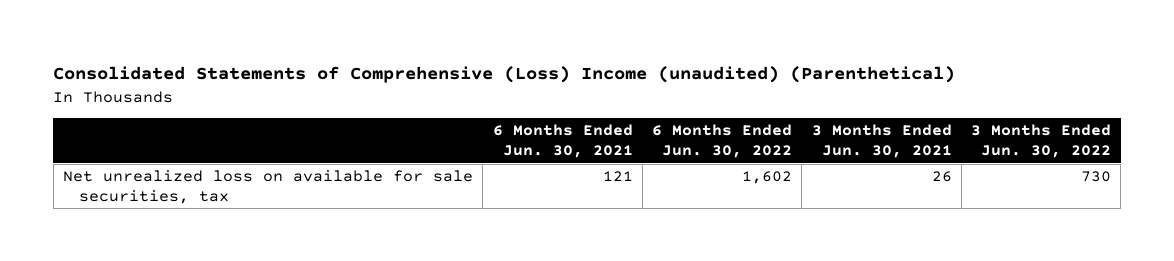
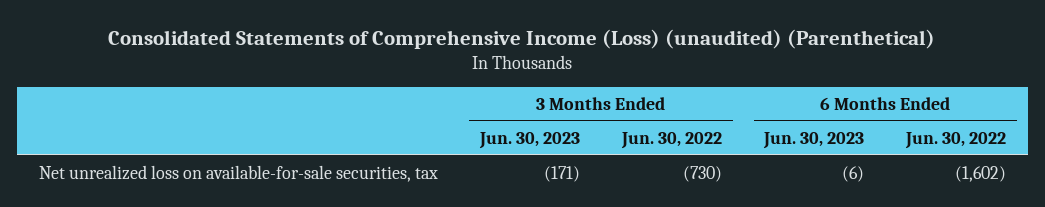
[53,66,956,84] Consolidated Statements of Comprehensive (Loss) Income (unaudited) (Parenthetical) -> [108,29,936,50] Consolidated Statements of Comprehensive Income (Loss) (unaudited) (Parenthetical)
[492,124,633,159] 6 Months Ended Jun. 30, 2021 -> none
[811,124,952,159] 3 Months Ended Jun. 30, 2021 -> none
none -> [478,131,580,149] Jun. 30, 2023
none -> [763,131,865,149] Jun. 30, 2023
[63,169,474,205] Net unrealized loss on available for sale securities, tax -> [38,165,438,183] Net unrealized loss on available-for-sale securities, tax
[742,170,793,184] 1,602 -> [955,166,1007,183] (1,602)
[1081,170,1112,182] 730 -> [682,166,722,183] (730)

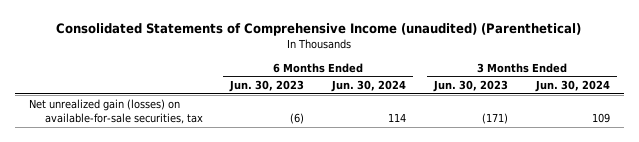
[108,29,936,50] Consolidated Statements of Comprehensive Income (Loss) (unaudited) (Parenthetical) -> [56,22,582,36] Consolidated Statements of Comprehensive Income (unaudited) (Parenthetical)
[620,131,722,149] Jun. 30, 2022 -> none
[905,131,1007,149] Jun. 30, 2022 -> none
none -> [331,79,407,92] Jun. 30, 2024
none -> [534,79,610,92] Jun. 30, 2024
[38,165,438,183] Net unrealized loss on available-for-sale securities, tax -> [29,98,203,124] Net unrealized gain (losses) on available-for-sale securities, tax

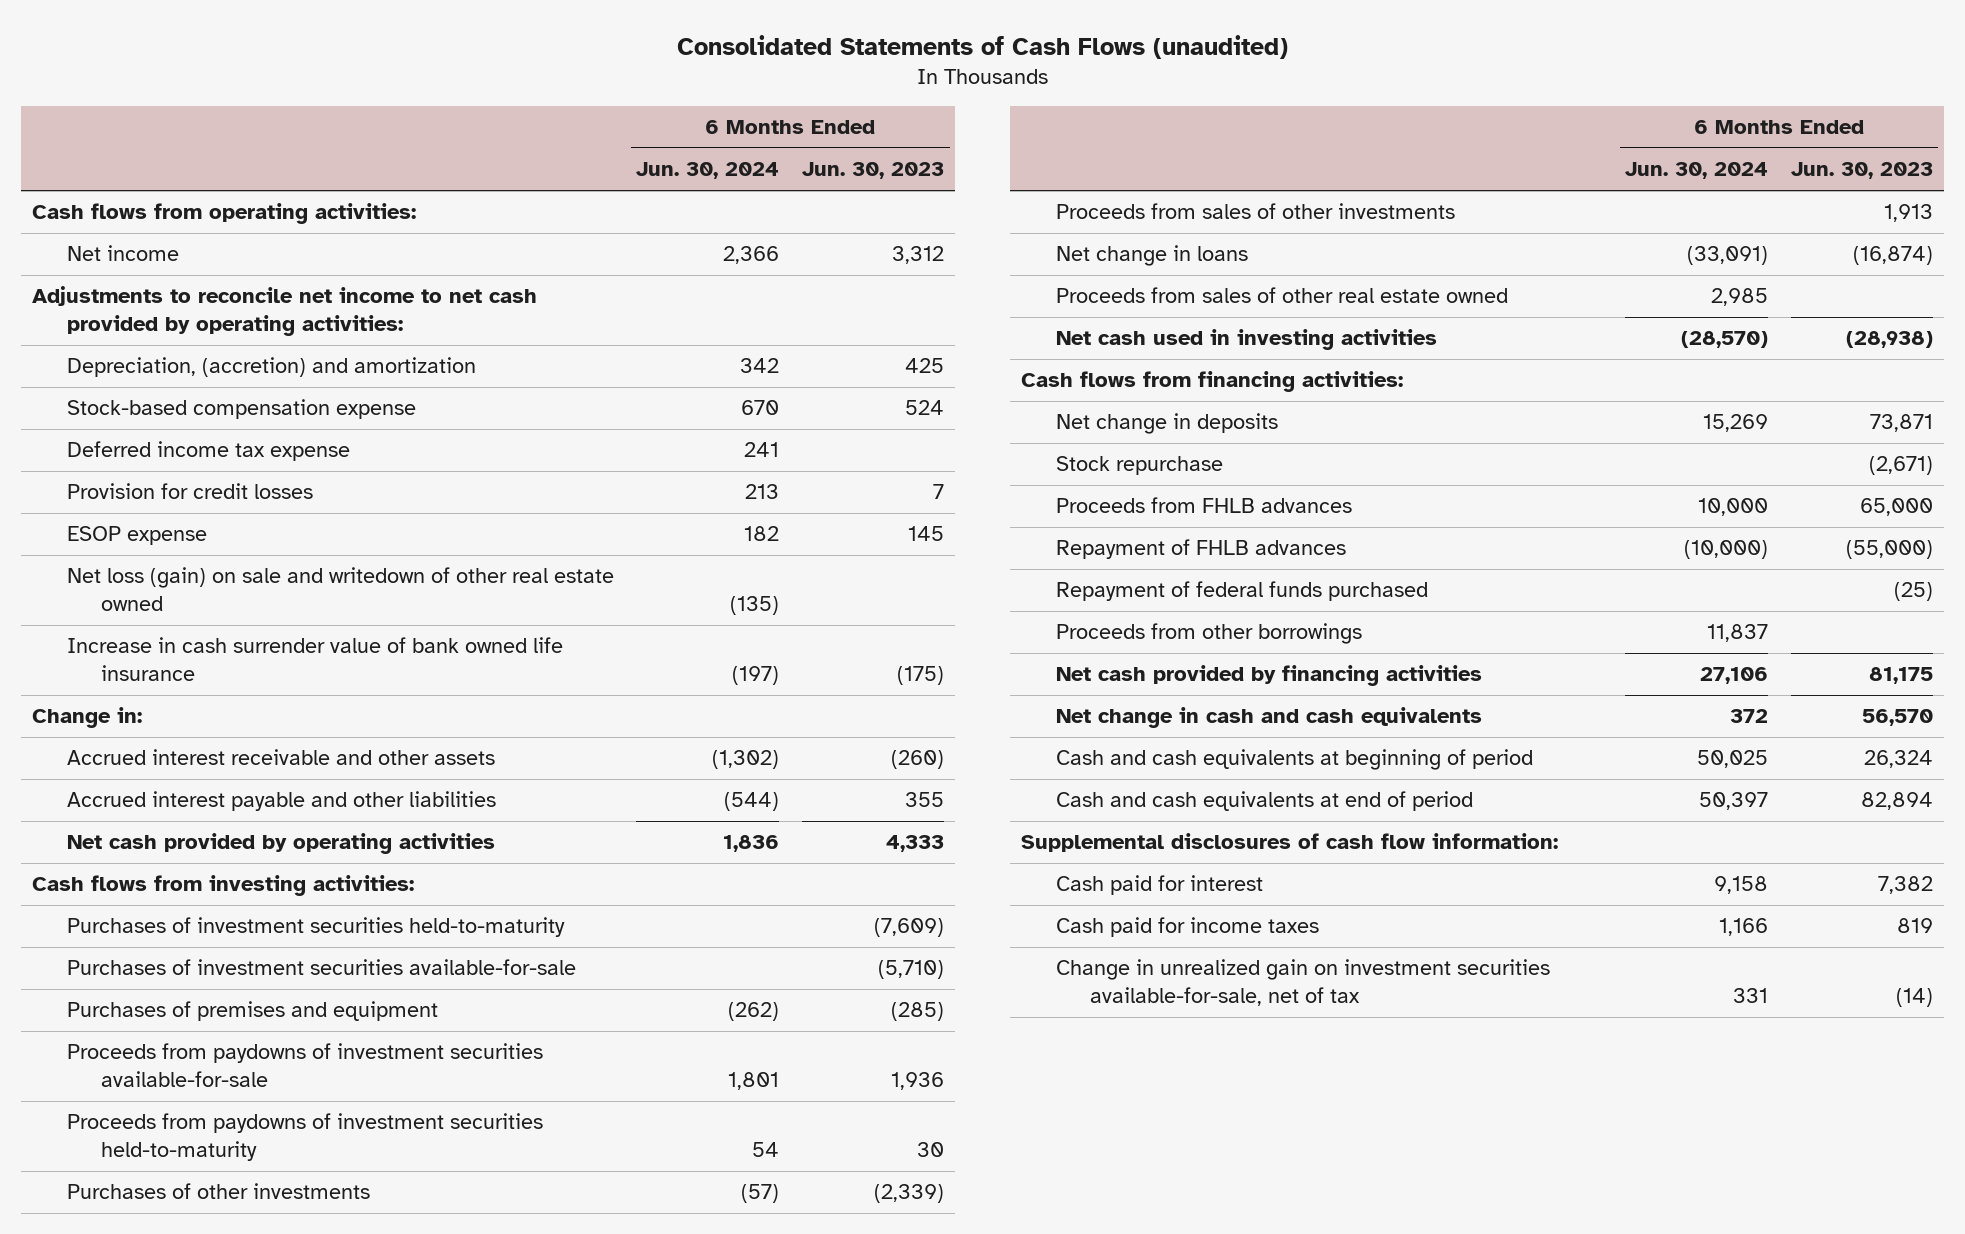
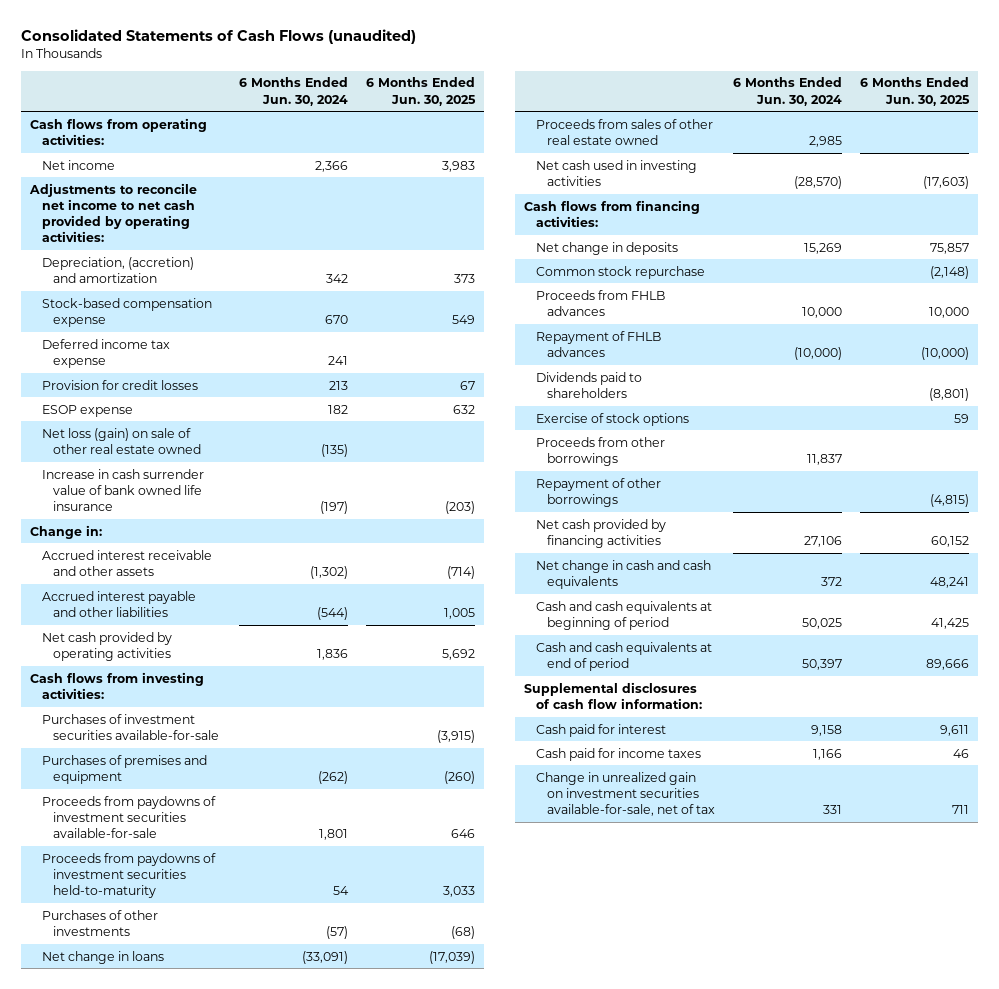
[802,162,945,180] Jun. 30, 2023 -> none
none -> [365,77,476,106] 6 Months Ended Jun. 30, 2025
[66,567,614,612] Net loss (gain) on sale and writedown of other real estate owned -> [41,427,201,454] Net loss (gain) on sale of other real estate owned
[66,917,565,938] Purchases of investment securities held-to-maturity -> none
[1055,203,1455,220] Proceeds from sales of other investments -> none
[1055,456,1223,476] Stock repurchase -> [535,265,705,279] Common stock repurchase
[1055,581,1428,602] Repayment of federal funds purchased -> none
none -> [535,371,642,398] Dividends paid to shareholders
none -> [535,412,689,426] Exercise of stock options
none -> [535,477,661,507] Repayment of other borrowings

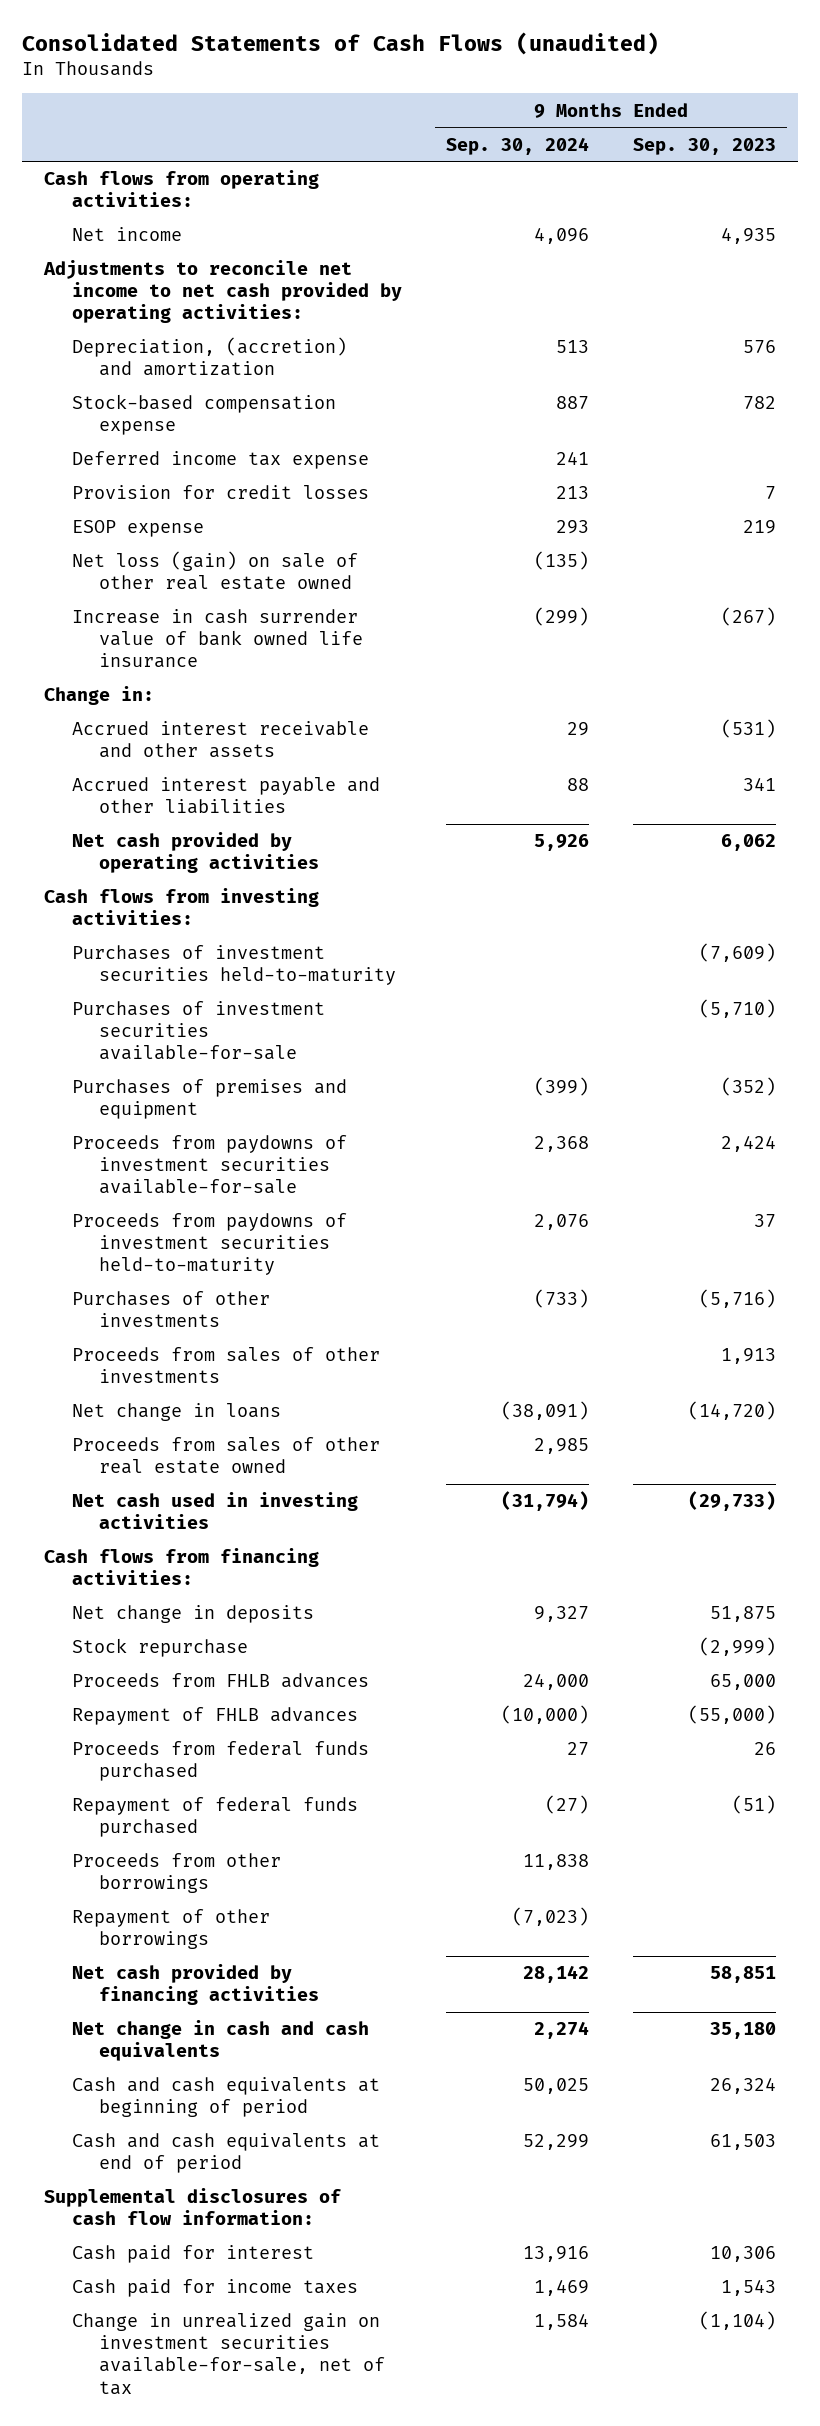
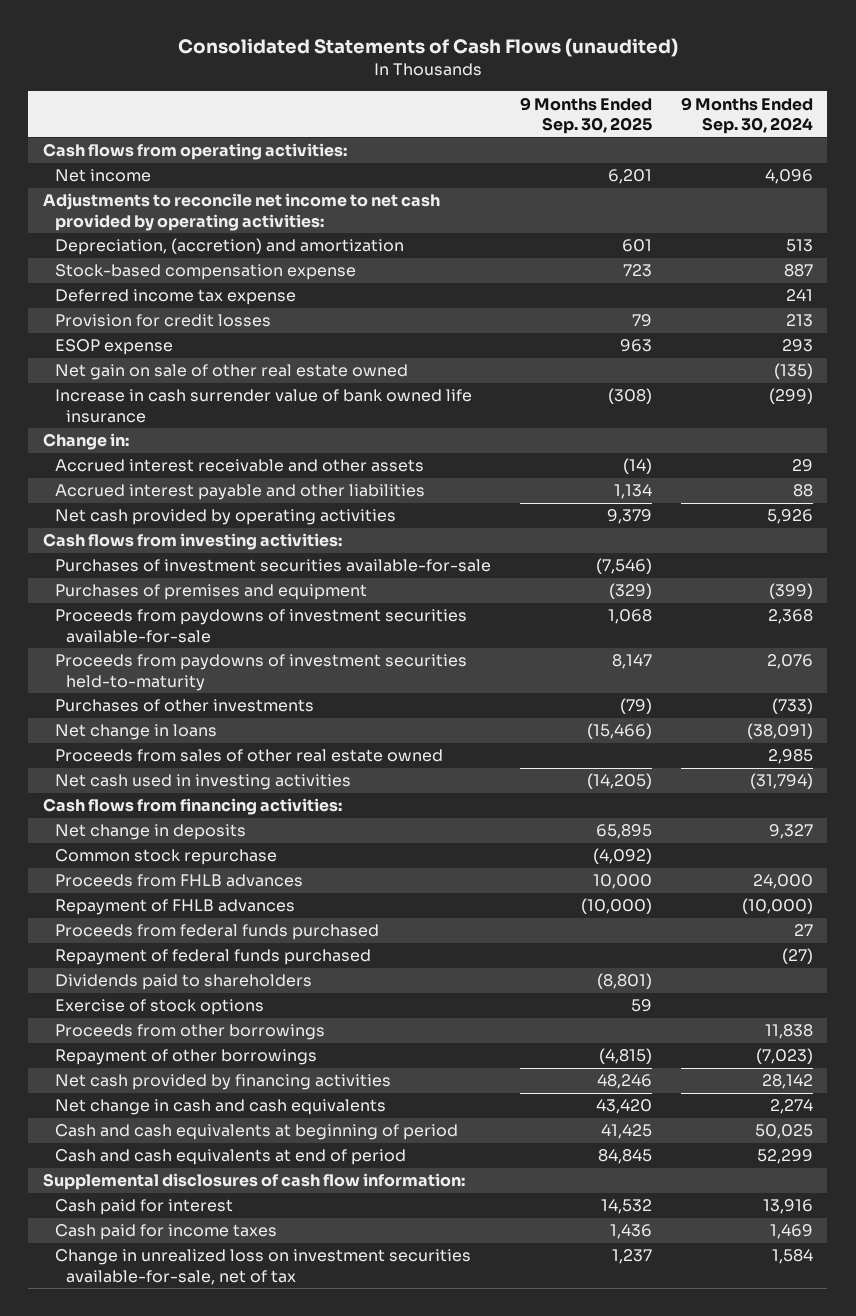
[632,137,776,155] Sep. 30, 2023 -> none
none -> [519,96,652,134] 9 Months Ended Sep. 30, 2025
[71,551,358,591] Net loss (gain) on sale of other real estate owned -> [54,364,408,381] Net gain on sale of other real estate owned
[71,945,396,986] Purchases of investment securities held-to-maturity -> none
[71,1347,380,1384] Proceeds from sales of other investments -> none
[71,1638,248,1658] Stock repurchase -> [54,849,277,866] Common stock repurchase
none -> [54,974,312,991] Dividends paid to shareholders
none -> [54,999,264,1016] Exercise of stock options
[71,2313,385,2395] Change in unrealized gain on investment securities available-for-sale, net of tax -> [54,1249,471,1285] Change in unrealized loss on investment securities available-for-sale, net of tax

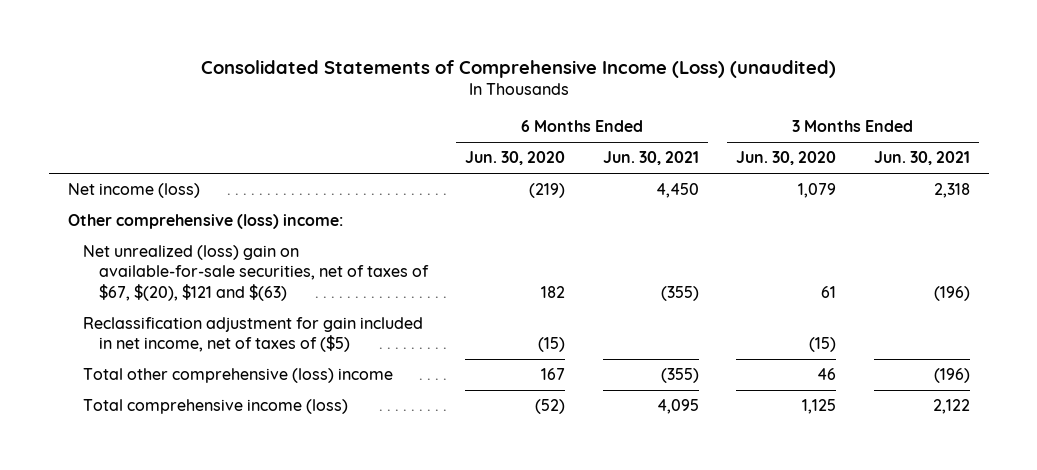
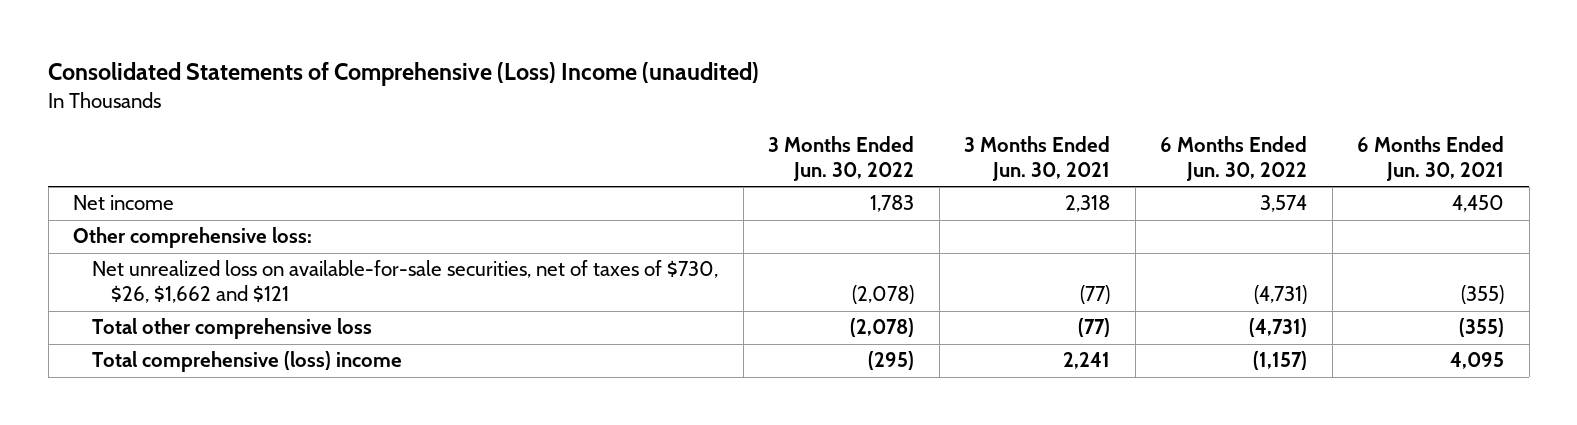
[200,59,836,78] Consolidated Statements of Comprehensive Income (Loss) (unaudited) -> [48,62,760,87] Consolidated Statements of Comprehensive (Loss) Income (unaudited)
[465,151,566,166] Jun. 30, 2020 -> none
[736,151,837,166] Jun. 30, 2020 -> none
none -> [768,136,915,182] 3 Months Ended Jun. 30, 2022
none -> [1160,136,1308,182] 6 Months Ended Jun. 30, 2022
[83,317,424,353] Reclassification adjustment for gain included in net income, net of taxes of ($5) -> none
[67,183,200,199] Net income (loss) -> [73,195,175,211] Net income
[67,214,343,230] Other comprehensive (loss) income: -> [73,227,313,249] Other comprehensive loss:
[83,245,429,301] Net unrealized (loss) gain on available-for-sale securities, net of taxes of $67, $(20), $121 and $(63) -> [91,260,718,304] Net unrealized loss on available-for-sale securities, net of taxes of $730, $26, $1,662 and $121
[933,285,970,301] (196) -> [1080,285,1111,305] (77)
[83,368,394,384] Total other comprehensive (loss) income -> [91,318,372,340] Total other comprehensive loss
[933,368,970,384] (196) -> [1078,318,1111,338] (77)
[83,399,349,415] Total comprehensive income (loss) -> [91,351,402,373] Total comprehensive (loss) income
[932,399,970,415] 2,122 -> [1063,352,1111,370] 2,241

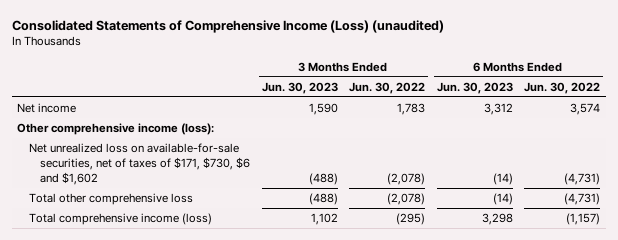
[48,62,760,87] Consolidated Statements of Comprehensive (Loss) Income (unaudited) -> [11,19,444,33] Consolidated Statements of Comprehensive Income (Loss) (unaudited)
[964,136,1111,182] 3 Months Ended Jun. 30, 2021 -> none
[1357,136,1505,182] 6 Months Ended Jun. 30, 2021 -> none
none -> [261,81,338,94] Jun. 30, 2023
none -> [436,81,513,94] Jun. 30, 2023
[73,227,313,249] Other comprehensive loss: -> [17,123,215,136] Other comprehensive income (loss):
[91,260,718,304] Net unrealized loss on available-for-sale securities, net of taxes of $730, $26, $1,662 and $121 -> [28,143,251,185] Net unrealized loss on available-for-sale securities, net of taxes of $171, $730, $6 and $1,602
[91,351,402,373] Total comprehensive (loss) income -> [28,213,212,226] Total comprehensive income (loss)

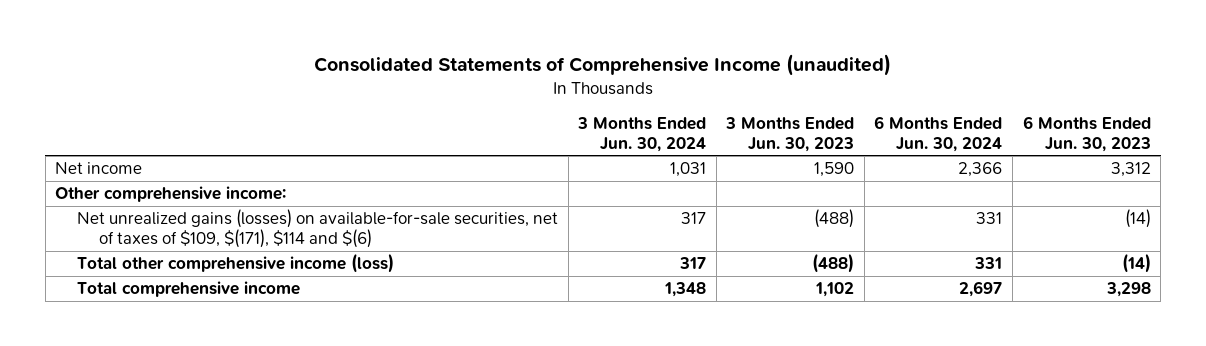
[11,19,444,33] Consolidated Statements of Comprehensive Income (Loss) (unaudited) -> [313,54,891,77] Consolidated Statements of Comprehensive Income (unaudited)
[349,81,426,94] Jun. 30, 2022 -> none
[524,81,601,94] Jun. 30, 2022 -> none
none -> [577,116,707,152] 3 Months Ended Jun. 30, 2024
none -> [874,115,1003,152] 6 Months Ended Jun. 30, 2024
[17,123,215,136] Other comprehensive income (loss): -> [55,186,287,203] Other comprehensive income:
[28,143,251,185] Net unrealized loss on available-for-sale securities, net of taxes of $171, $730, $6 and $1,602 -> [77,209,559,248] Net unrealized gains (losses) on available-for-sale securities, net of taxes of $109, $(171), $114 and $(6)
[28,193,193,206] Total other comprehensive loss -> [77,253,395,274] Total other comprehensive income (loss)
[28,213,212,226] Total comprehensive income (loss) -> [77,281,301,298] Total comprehensive income

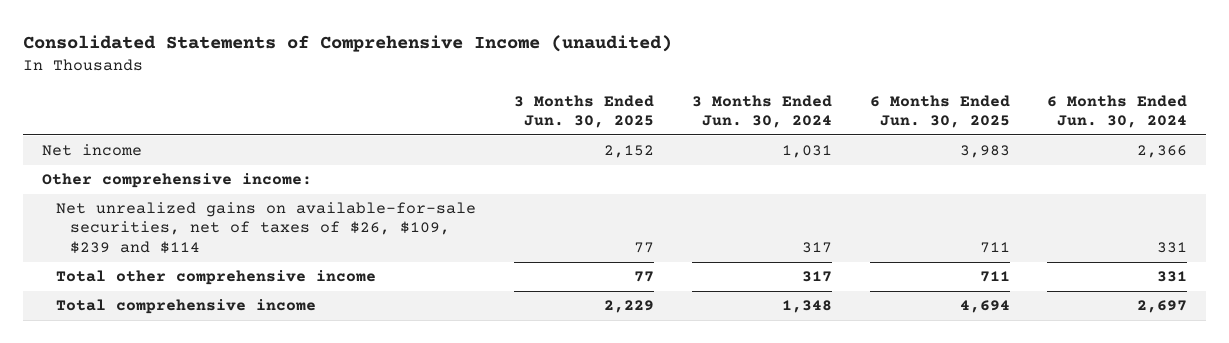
[725,116,855,152] 3 Months Ended Jun. 30, 2023 -> none
[1022,115,1151,152] 6 Months Ended Jun. 30, 2023 -> none
none -> [513,94,654,129] 3 Months Ended Jun. 30, 2025
none -> [869,94,1010,129] 6 Months Ended Jun. 30, 2025
[77,209,559,248] Net unrealized gains (losses) on available-for-sale securities, net of taxes of $109, $(171), $114 and $(6) -> [55,202,476,254] Net unrealized gains on available-for-sale securities, net of taxes of $26, $109, $239 and $114
[77,253,395,274] Total other comprehensive income (loss) -> [55,270,376,286] Total other comprehensive income

